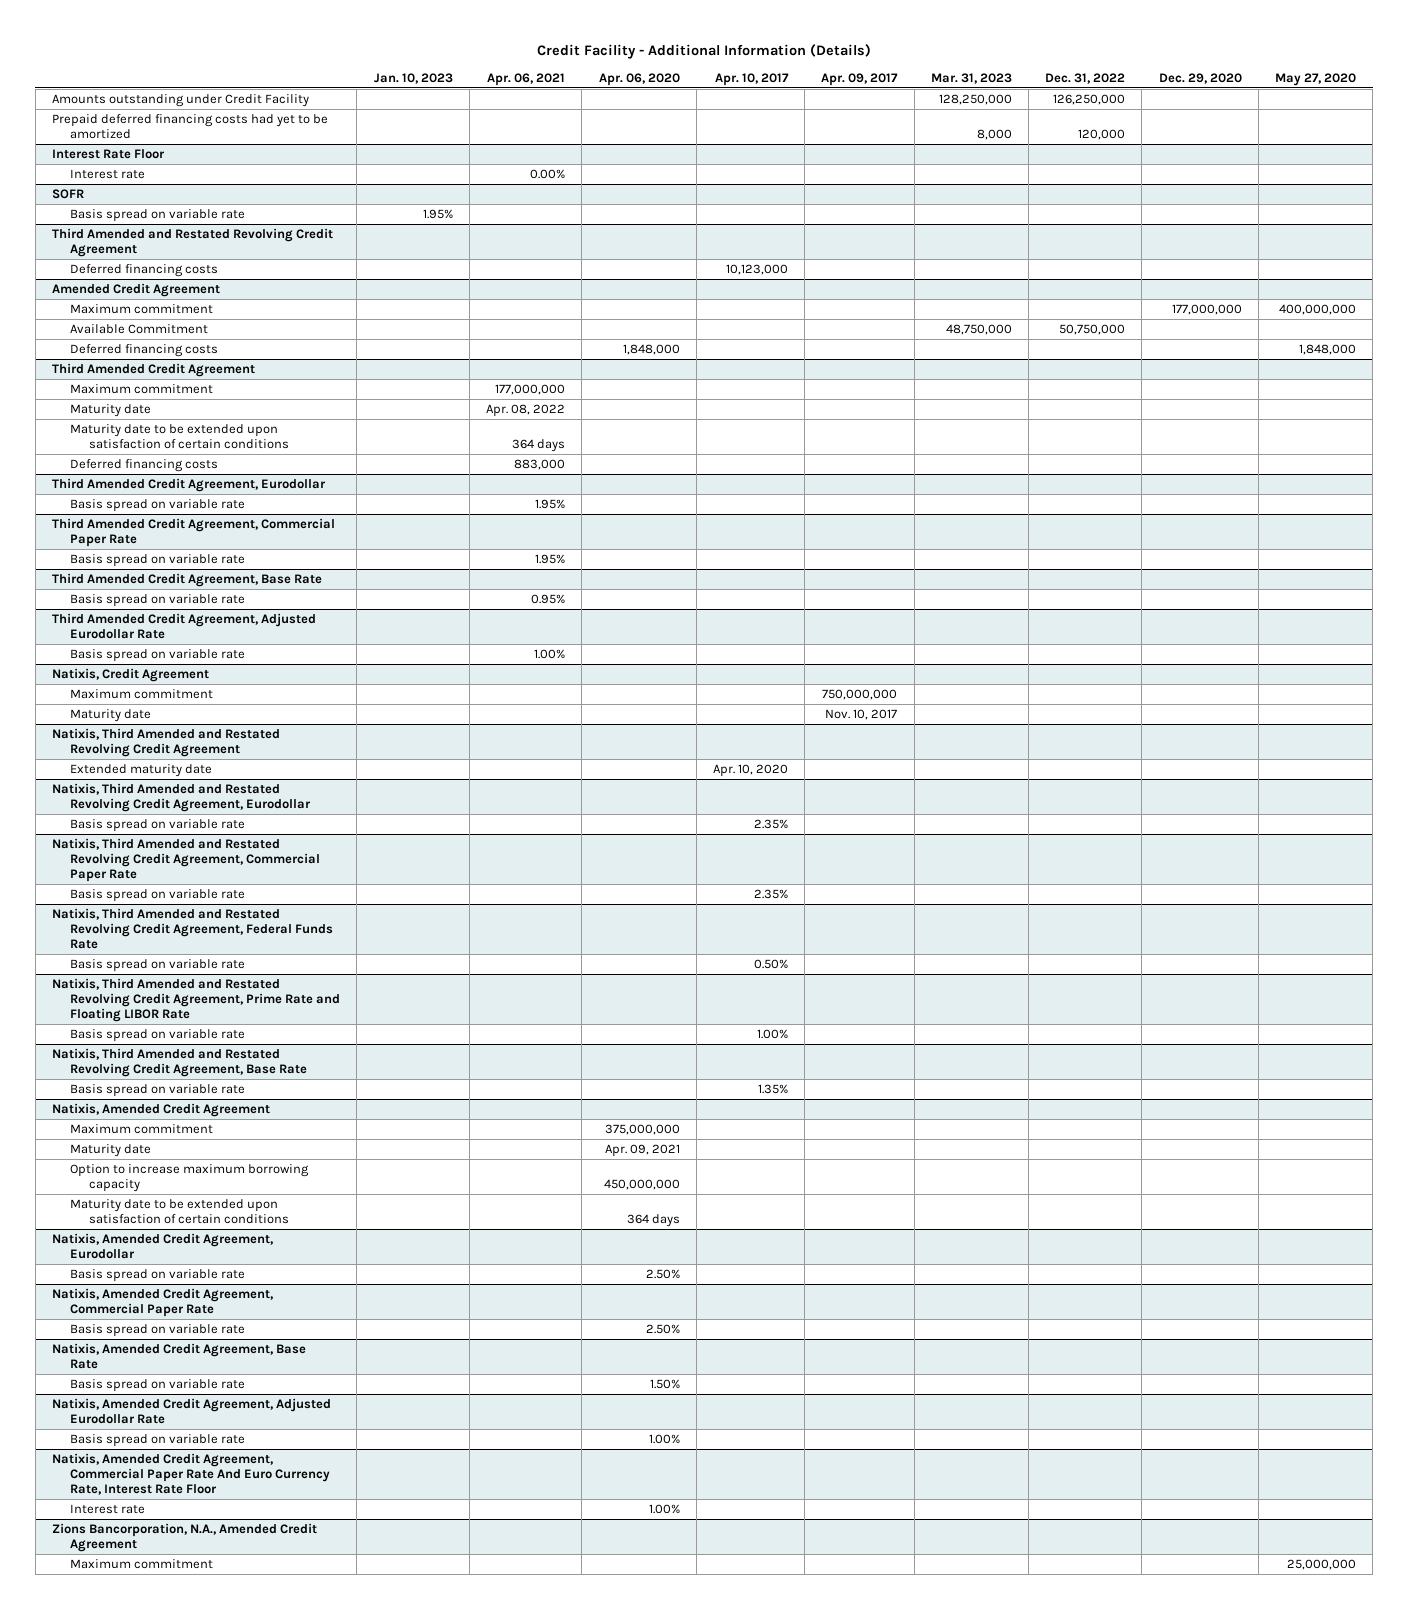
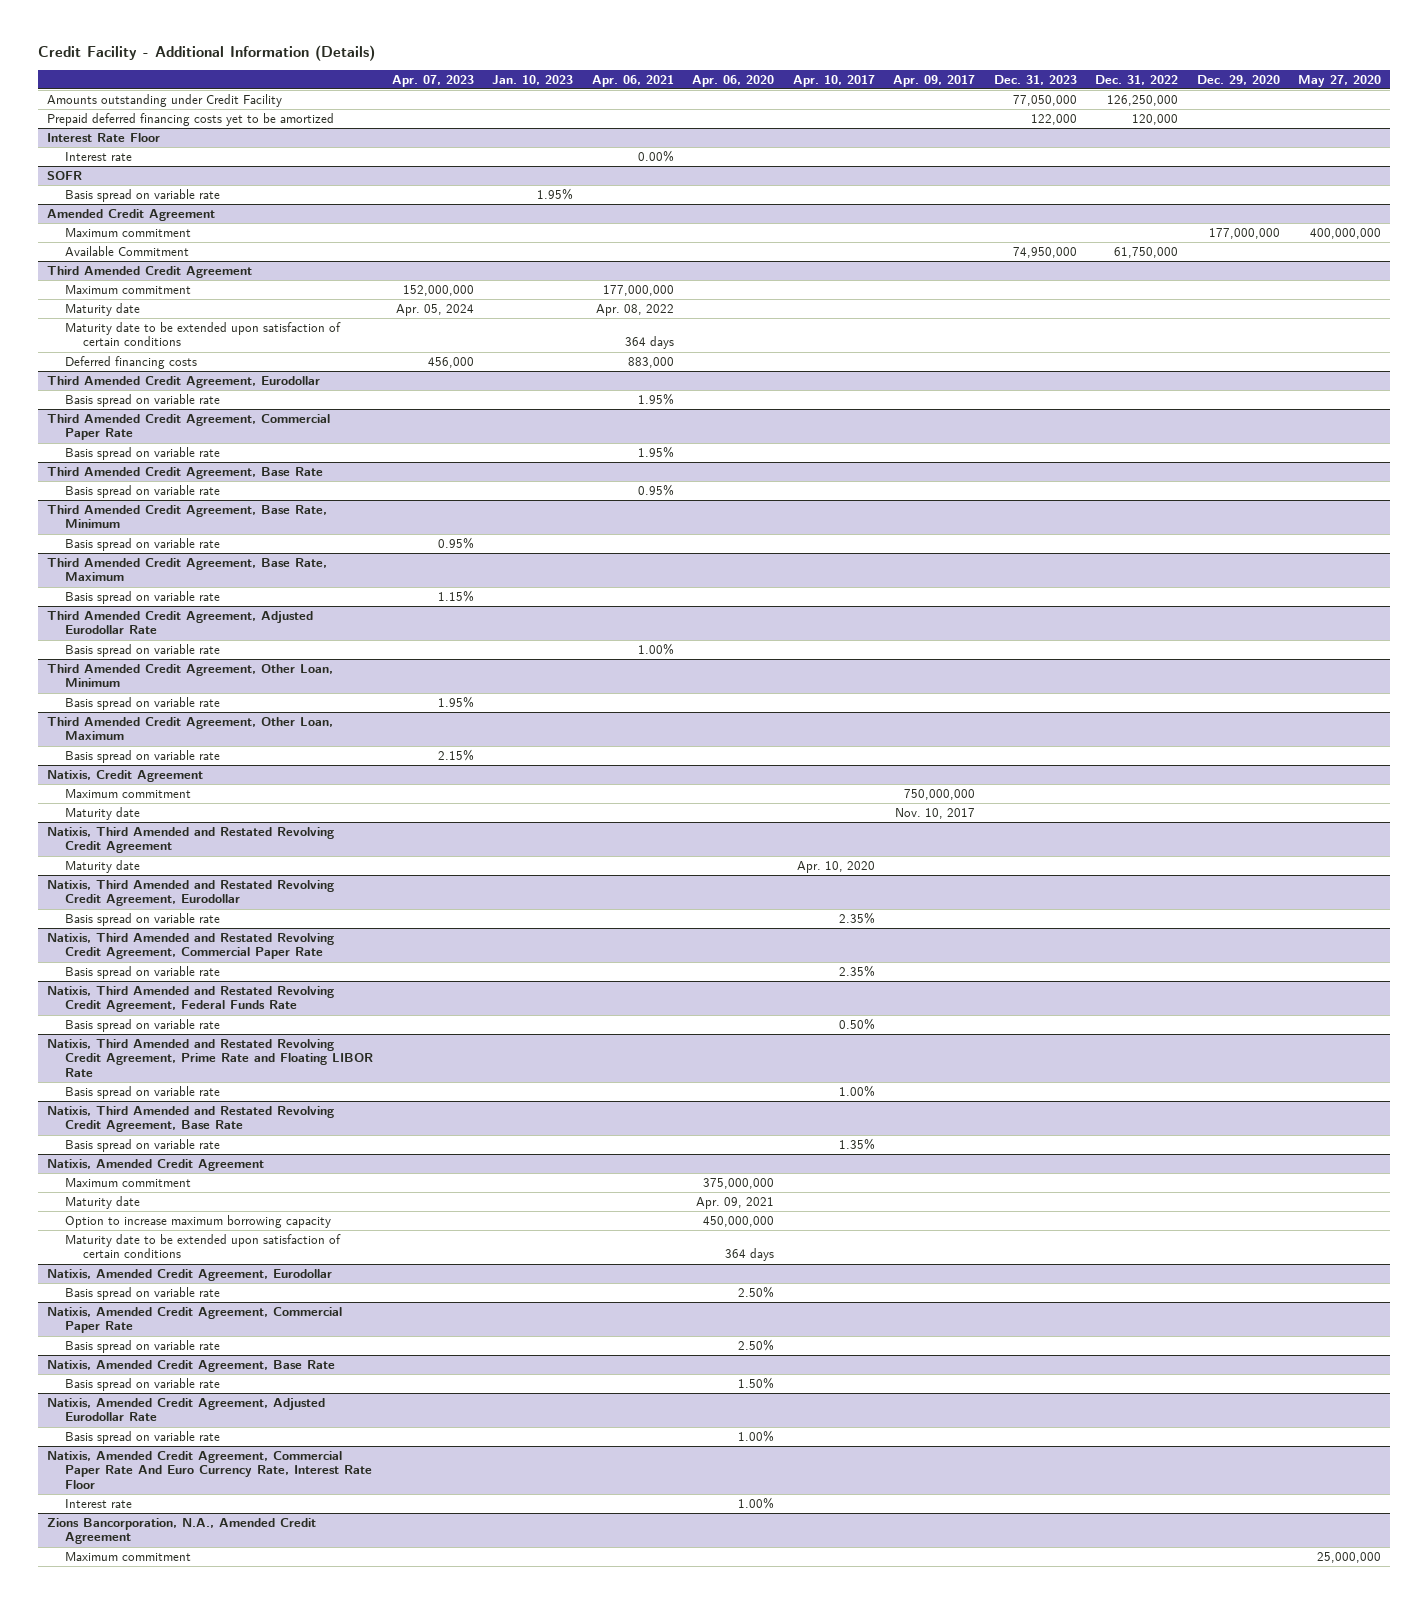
[930,72,1012,84] Mar. 31, 2023 -> none
none -> [391,74,474,87] Apr. 07, 2023
none -> [993,74,1077,85] Dec. 31, 2023
[51,113,328,139] Prepaid deferred financing costs had yet to be amortized -> [47,113,335,127] Prepaid deferred financing costs yet to be amortized
[51,227,333,257] Third Amended and Restated Revolving Credit Agreement -> none
[70,263,219,277] Deferred financing costs -> none
[70,343,219,357] Deferred financing costs -> none
[1059,323,1126,335] 50,750,000 -> [1114,247,1179,259] 61,750,000
none -> [47,505,328,529] Third Amended Credit Agreement, Base Rate, Minimum
none -> [65,538,221,552] Basis spread on variable rate
none -> [47,558,328,582] Third Amended Credit Agreement, Base Rate, Maximum
none -> [65,591,221,605] Basis spread on variable rate
none -> [47,664,334,688] Third Amended Credit Agreement, Other Loan, Minimum
none -> [65,697,221,711] Basis spread on variable rate
none -> [47,717,334,741] Third Amended Credit Agreement, Other Loan, Maximum
none -> [65,750,221,764] Basis spread on variable rate
[70,763,213,777] Extended maturity date -> [65,860,141,874] Maturity date

